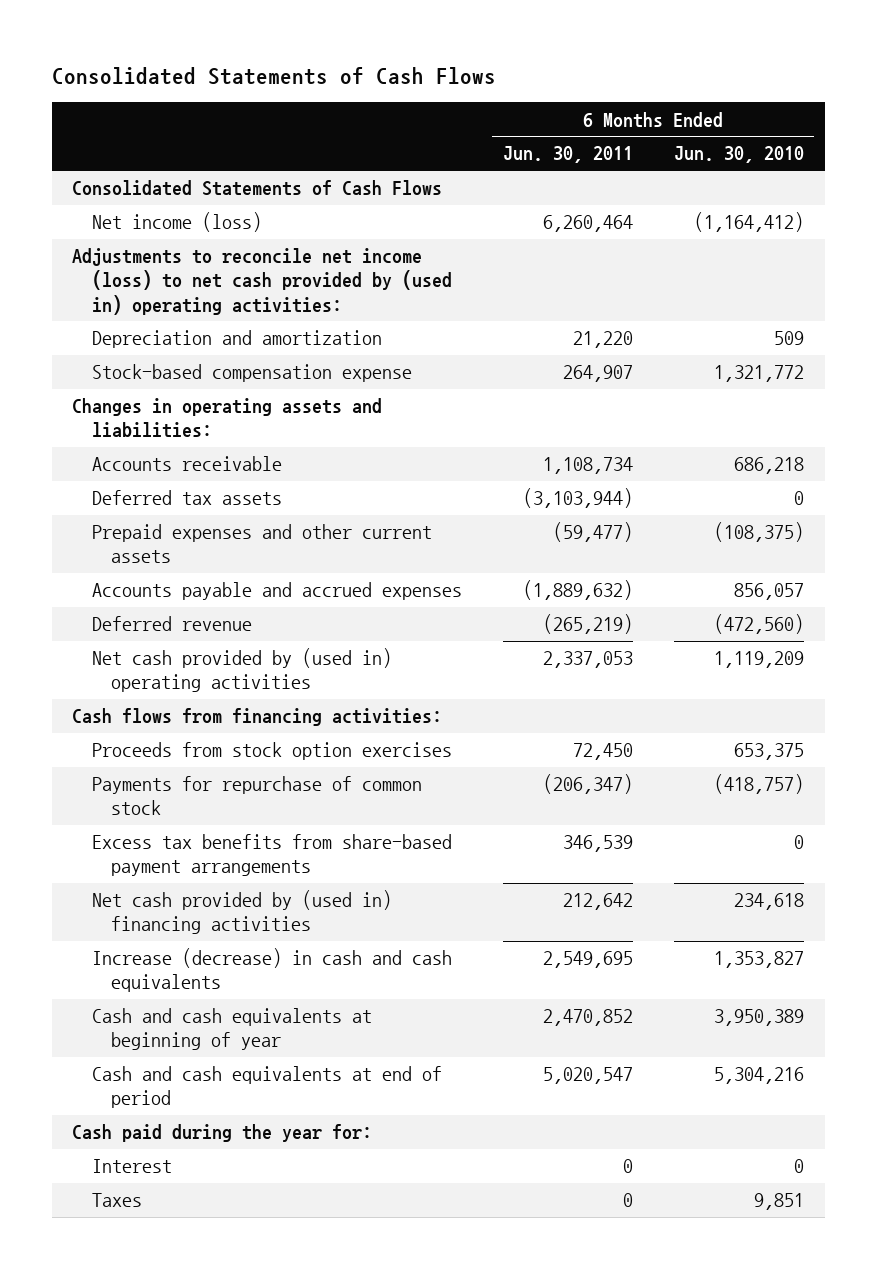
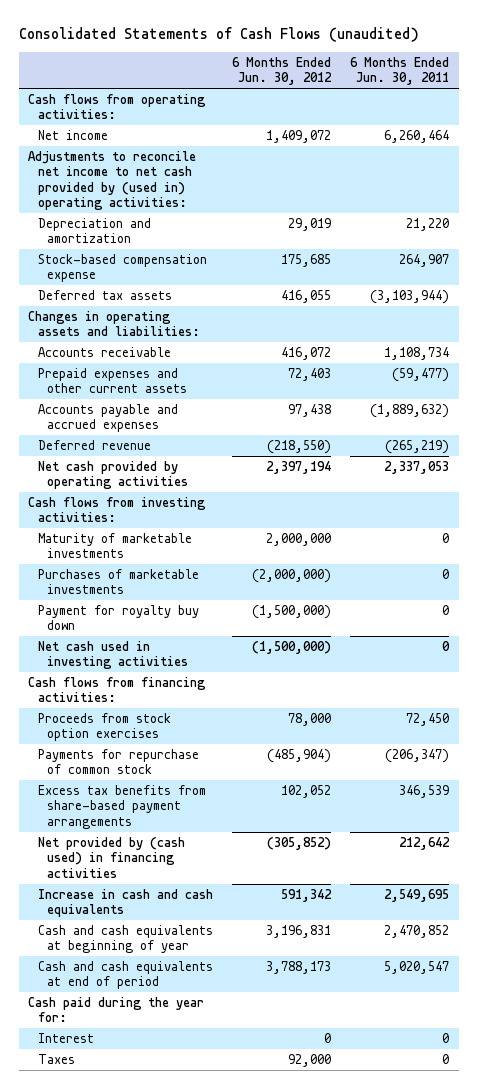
[51,66,496,85] Consolidated Statements of Cash Flows -> [18,26,419,42] Consolidated Statements of Cash Flows (unaudited)
[673,146,804,164] Jun. 30, 2010 -> none
none -> [232,56,333,86] 6 Months Ended Jun. 30, 2012
[72,180,443,197] Consolidated Statements of Cash Flows -> none
none -> [28,93,207,120] Cash flows from operating activities:
[91,212,262,233] Net income (loss) -> [37,129,108,140] Net income
[72,248,452,315] Adjustments to reconcile net income (loss) to net cash provided by (used in) operating activities: -> [28,150,197,210] Adjustments to reconcile net income to net cash provided by (used in) operating activities:
[91,490,282,506] Deferred tax assets -> [37,289,172,300] Deferred tax assets
[91,648,392,693] Net cash provided by (used in) operating activities -> [37,460,189,490] Net cash provided by operating activities
none -> [28,496,207,523] Cash flows from investing activities:
none -> [37,532,192,559] Maturity of marketable investments
none -> [37,568,199,595] Purchases of marketable investments
none -> [37,604,199,631] Payment for royalty buy down
none -> [37,640,189,670] Net cash used in investing activities
[91,890,392,935] Net cash provided by (used in) financing activities -> [37,836,185,878] Net provided by (cash used) in financing activities
[91,948,452,993] Increase (decrease) in cash and cash equivalents -> [37,888,213,918] Increase in cash and cash equivalents

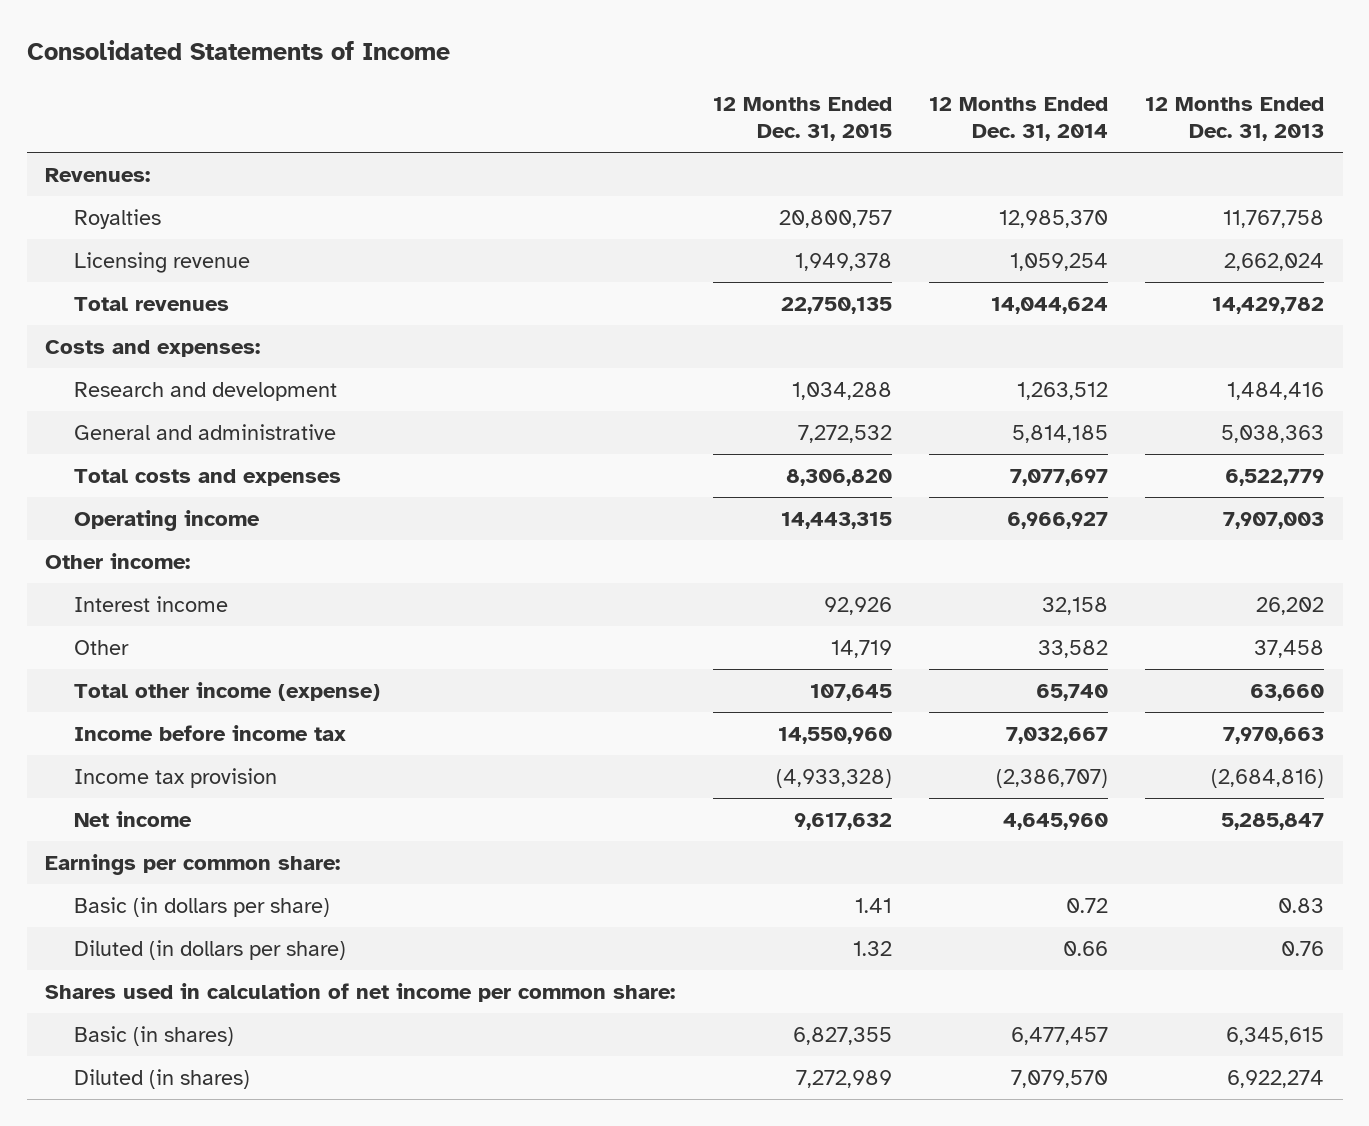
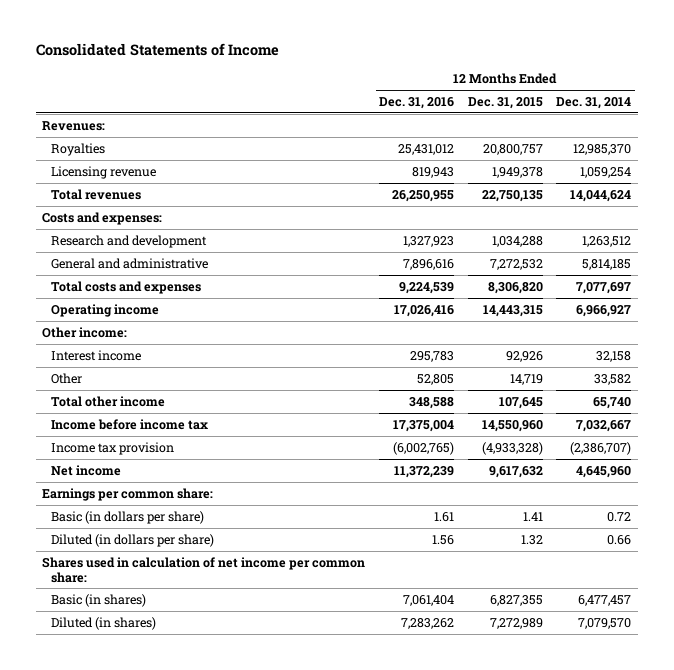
[1145,97,1325,142] 12 Months Ended Dec. 31, 2013 -> none
none -> [379,96,455,109] Dec. 31, 2016
[73,682,380,702] Total other income (expense) -> [51,395,166,407] Total other income

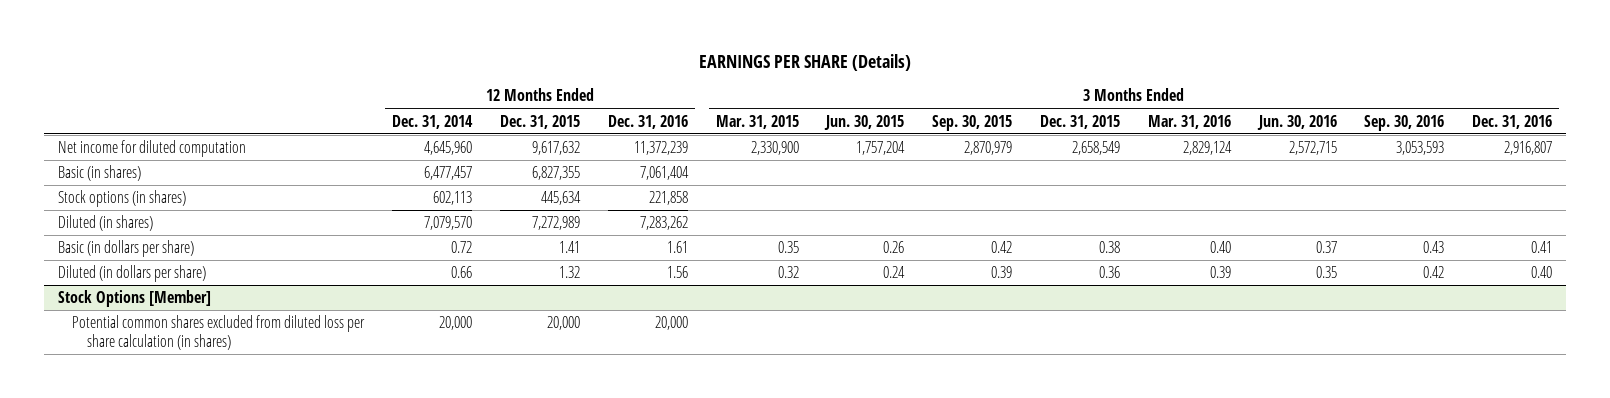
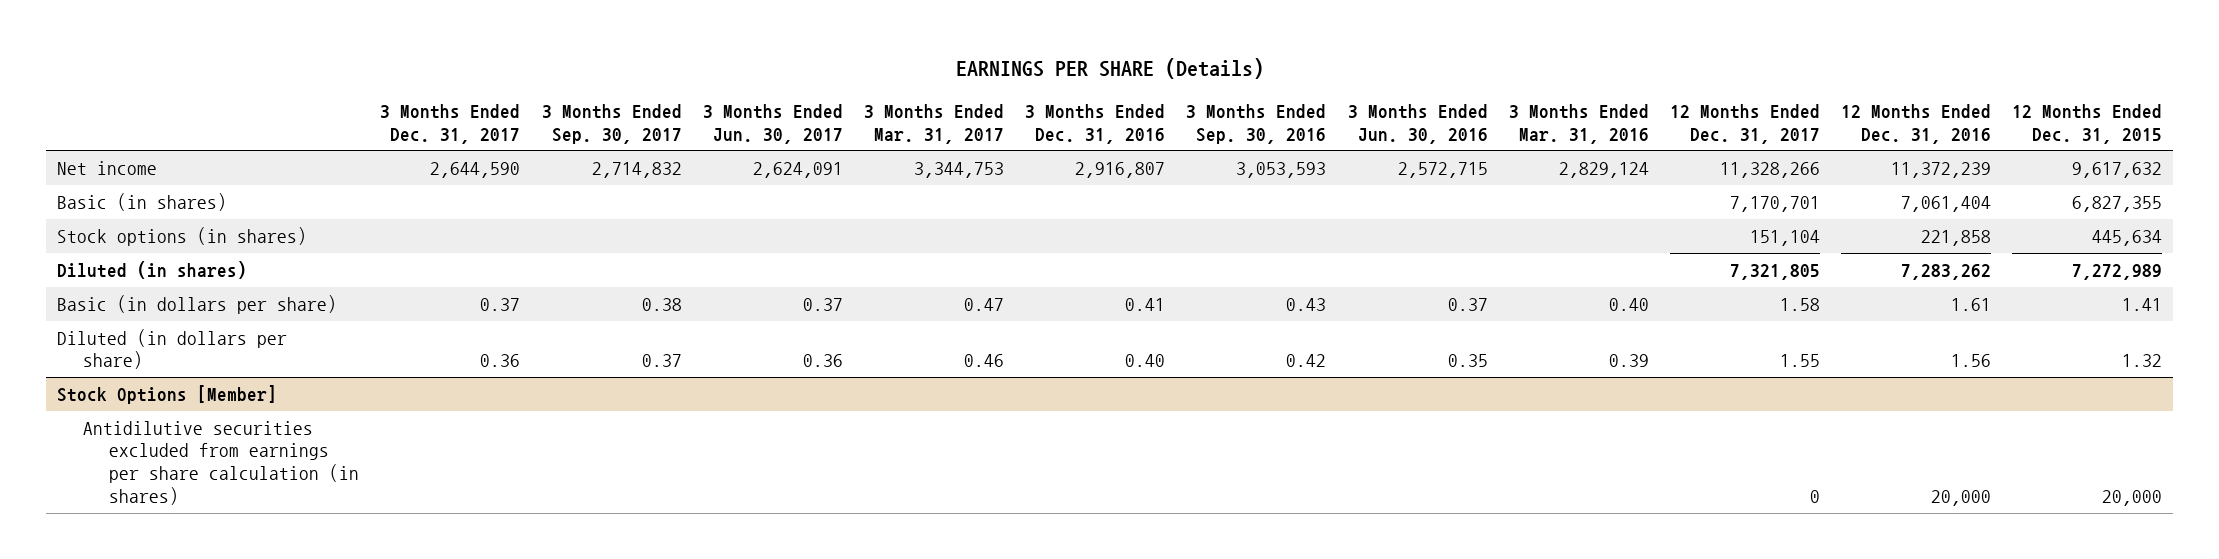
[392,114,474,129] Dec. 31, 2014 -> none
[715,114,799,129] Mar. 31, 2015 -> none
[824,114,905,130] Jun. 30, 2015 -> none
[932,114,1013,131] Sep. 30, 2015 -> none
[1040,114,1121,129] Dec. 31, 2015 -> none
none -> [380,103,521,144] 3 Months Ended Dec. 31, 2017
none -> [541,103,682,144] 3 Months Ended Sep. 30, 2017
none -> [702,103,843,144] 3 Months Ended Jun. 30, 2017
none -> [863,103,1004,144] 3 Months Ended Mar. 31, 2017
none -> [1670,103,1821,144] 12 Months Ended Dec. 31, 2017
[57,140,246,158] Net income for diluted computation -> [56,160,157,175] Net income
[72,315,366,350] Potential common shares excluded from diluted loss per share calculation (in shares) -> [82,420,360,505] Antidilutive securities excluded from earnings per share calculation (in shares)

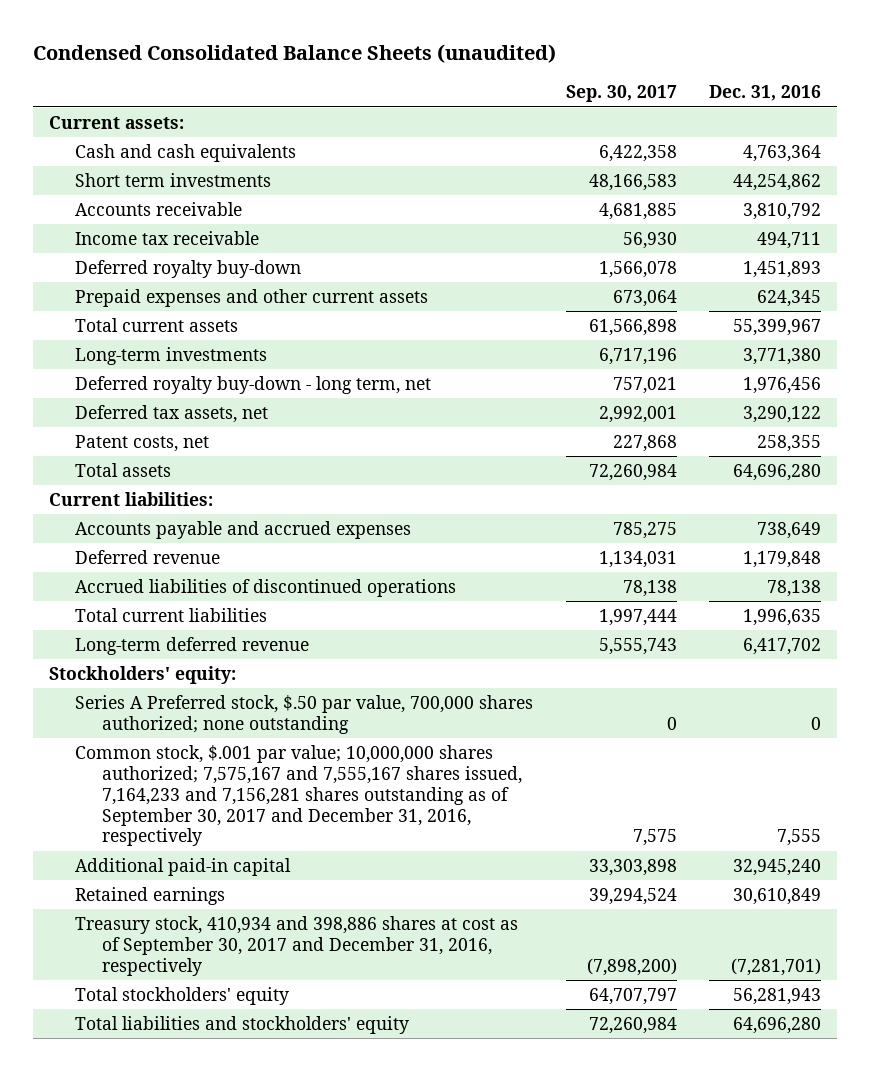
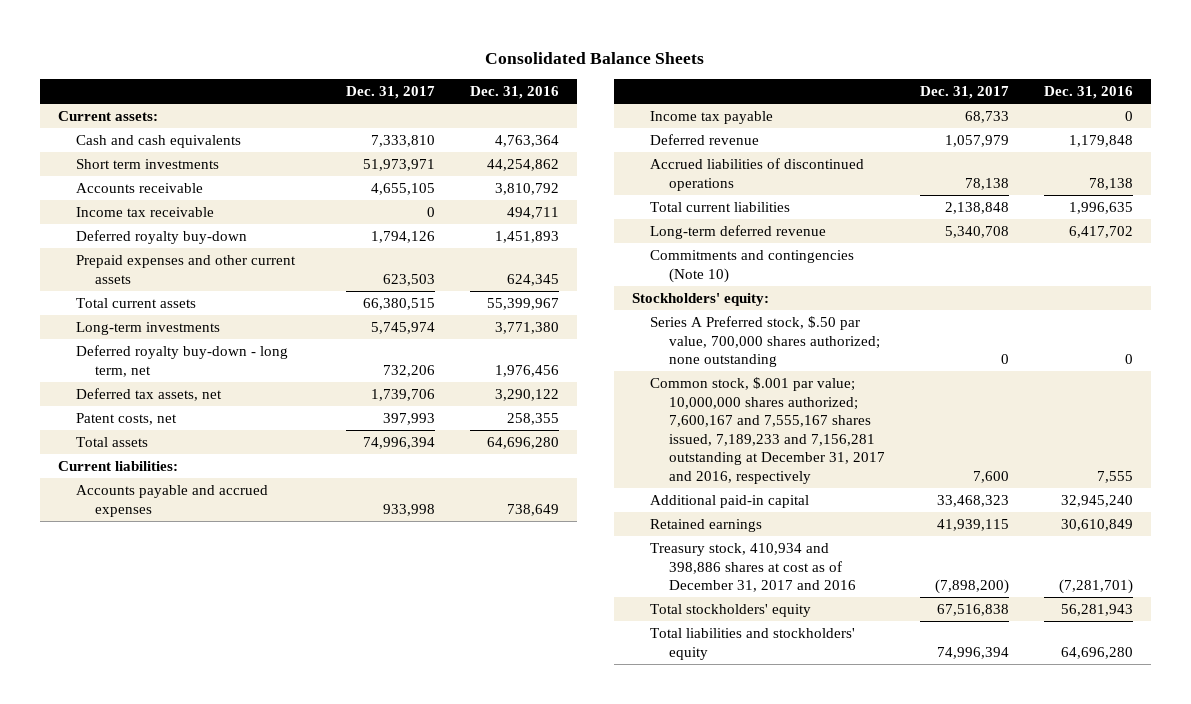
[32,43,556,63] Condensed Consolidated Balance Sheets (unaudited) -> [485,51,705,64] Consolidated Balance Sheets
[565,85,677,103] Sep. 30, 2017 -> none
none -> [345,86,435,100] Dec. 31, 2017
none -> [650,111,774,125] Income tax payable
none -> [650,250,855,283] Commitments and contingencies (Note 10)
[75,744,523,847] Common stock, $.001 par value; 10,000,000 shares authorized; 7,575,167 and 7,555,167 shares issued, 7,164,233 and 7,156,281 shares outstanding as of September 30, 2017 and December 31, 2016, respectively -> [650,377,885,484] Common stock, $.001 par value; 10,000,000 shares authorized; 7,600,167 and 7,555,167 shares issued, 7,189,233 and 7,156,281 outstanding at December 31, 2017 and 2016, respectively
[75,915,519,976] Treasury stock, 410,934 and 398,886 shares at cost as of September 30, 2017 and December 31, 2016, respectively -> [650,543,856,593] Treasury stock, 410,934 and 398,886 shares at cost as of December 31, 2017 and 2016

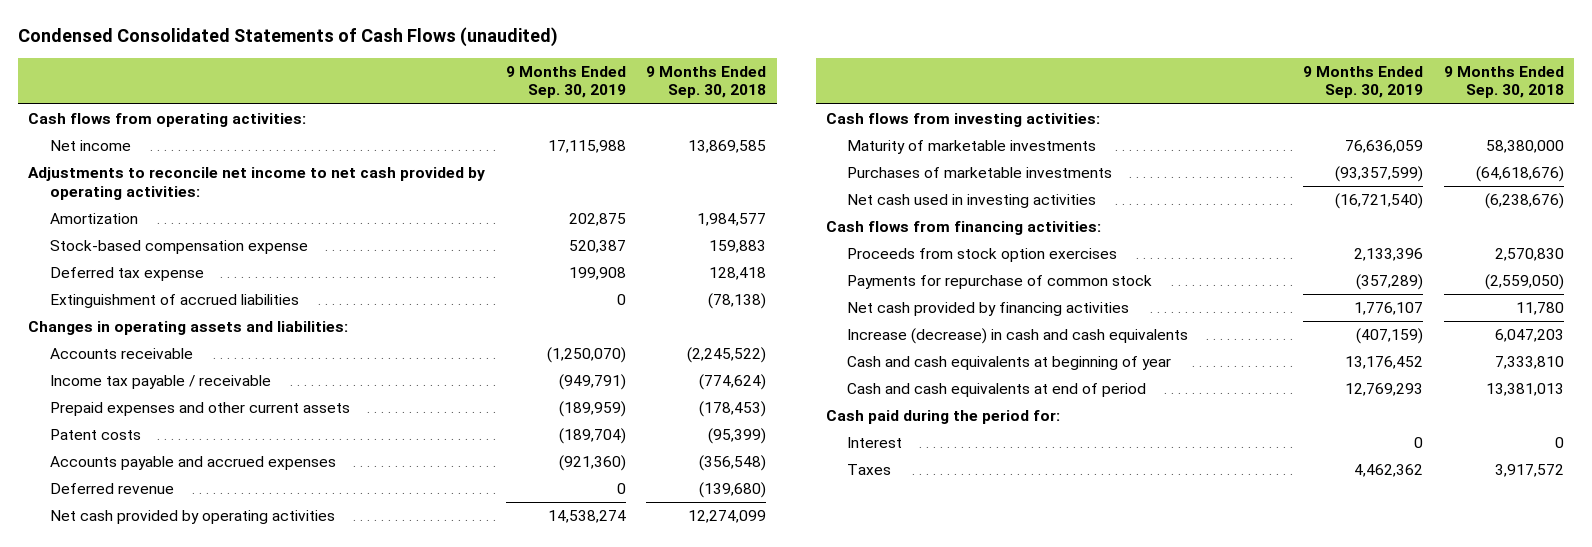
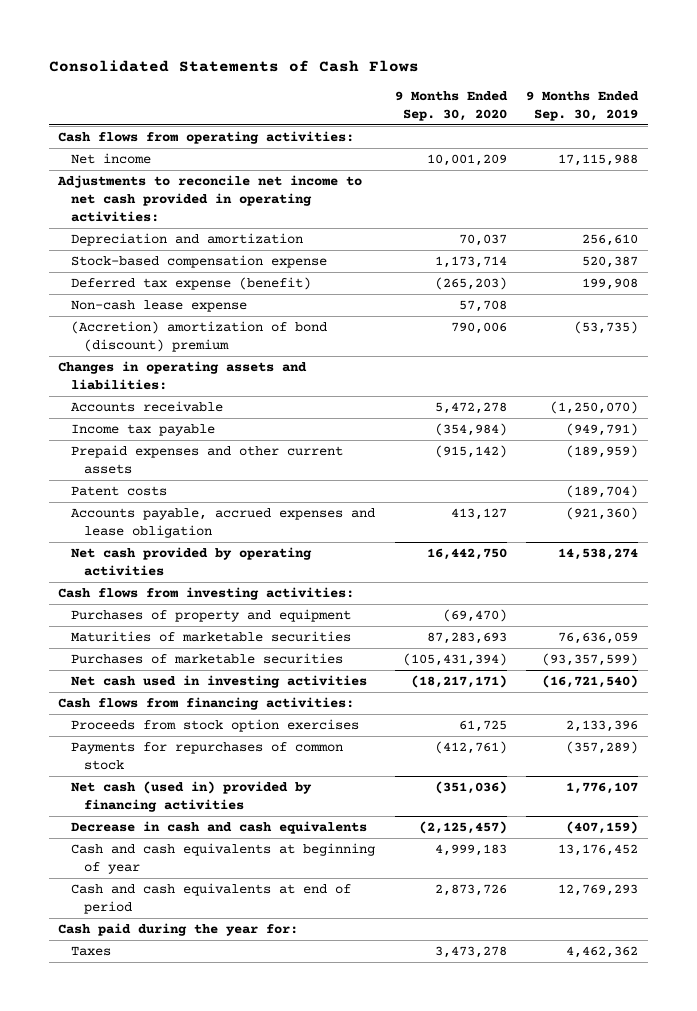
[18,27,559,48] Condensed Consolidated Statements of Cash Flows (unaudited) -> [48,59,419,72] Consolidated Statements of Cash Flows
[646,66,767,99] 9 Months Ended Sep. 30, 2018 -> none
none -> [394,90,508,121] 9 Months Ended Sep. 30, 2020
[28,167,486,200] Adjustments to reconcile net income to net cash provided by operating activities: -> [57,175,363,223] Adjustments to reconcile net income to net cash provided in operating activities:
[49,213,138,225] Amortization -> [71,233,304,247] Depreciation and amortization
[568,213,626,227] 202,875 -> [582,234,639,247] 256,610
[49,294,299,309] Extinguishment of accrued liabilities -> none
[49,267,204,282] Deferred tax expense -> [71,277,312,291] Deferred tax expense (benefit)
none -> [71,300,248,313] Non-cash lease expense
none -> [71,321,328,353] (Accretion) amortization of bond (discount) premium
[49,375,271,390] Income tax payable / receivable -> [71,424,216,437] Income tax payable
[49,483,174,495] Deferred revenue -> none
[49,456,336,471] Accounts payable and accrued expenses -> [71,508,376,539] Accounts payable, accrued expenses and lease obligation
none -> [71,609,352,623] Purchases of property and equipment
[847,140,1097,155] Maturity of marketable investments -> [71,631,352,643] Maturities of marketable securities
[847,167,1113,179] Purchases of marketable investments -> [71,653,344,665] Purchases of marketable securities
[847,275,1153,290] Payments for repurchase of common stock -> [71,742,344,771] Payments for repurchases of common stock
[847,302,1130,317] Net cash provided by financing activities -> [71,781,313,813] Net cash (used in) provided by financing activities
[847,328,1189,345] Increase (decrease) in cash and cash equivalents -> [71,821,368,835] Decrease in cash and cash equivalents
[847,437,903,449] Interest -> none
[825,410,1060,425] Cash paid during the period for: -> [58,923,299,937] Cash paid during the year for:

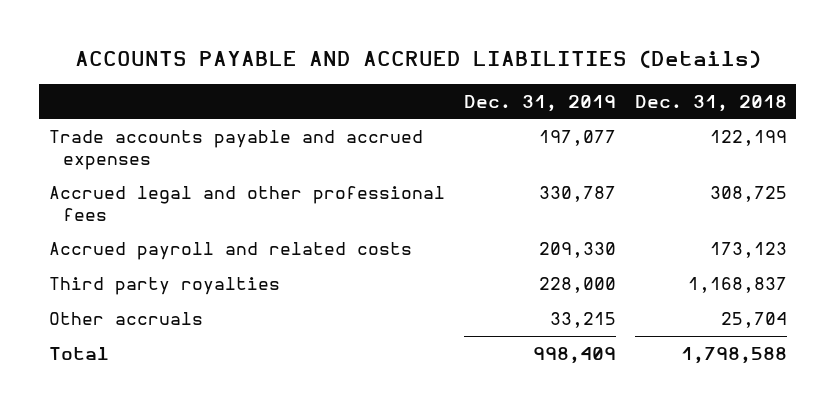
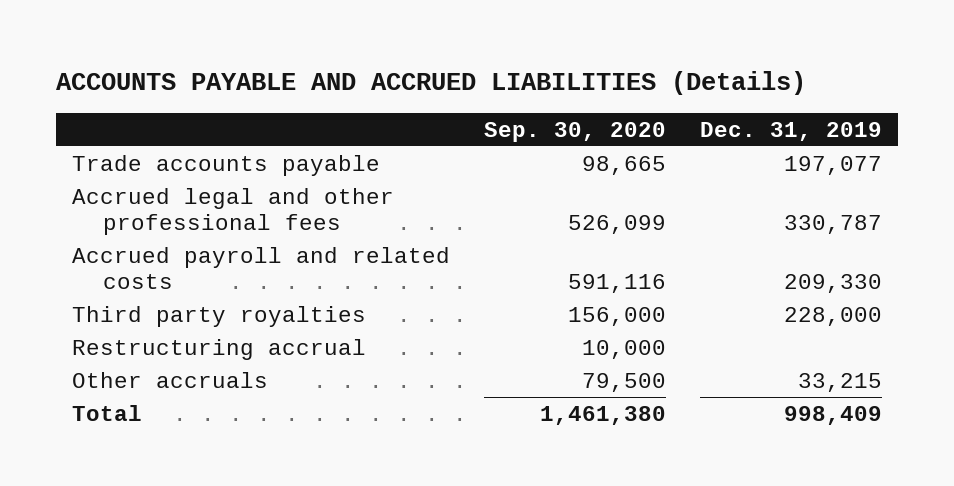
[634,94,787,112] Dec. 31, 2018 -> none
none -> [484,121,667,142] Sep. 30, 2020
[48,130,423,170] Trade accounts payable and accrued expenses -> [72,154,381,176] Trade accounts payable
none -> [72,338,367,360] Restructuring accrual

